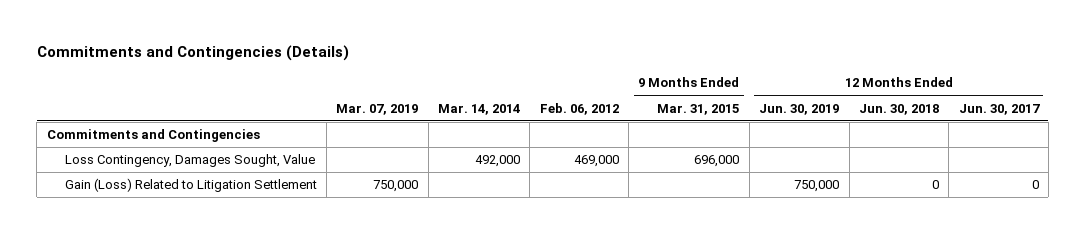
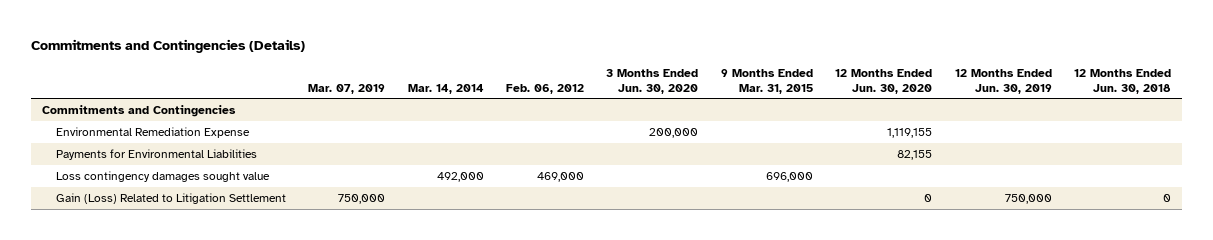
[958,103,1040,115] Jun. 30, 2017 -> none
none -> [606,68,699,94] 3 Months Ended Jun. 30, 2020
none -> [835,68,933,94] 12 Months Ended Jun. 30, 2020
none -> [55,126,250,138] Environmental Remediation Expense
none -> [55,148,257,160] Payments for Environmental Liabilities
[64,154,315,168] Loss Contingency, Damages Sought, Value -> [55,170,270,182] Loss contingency damages sought value

